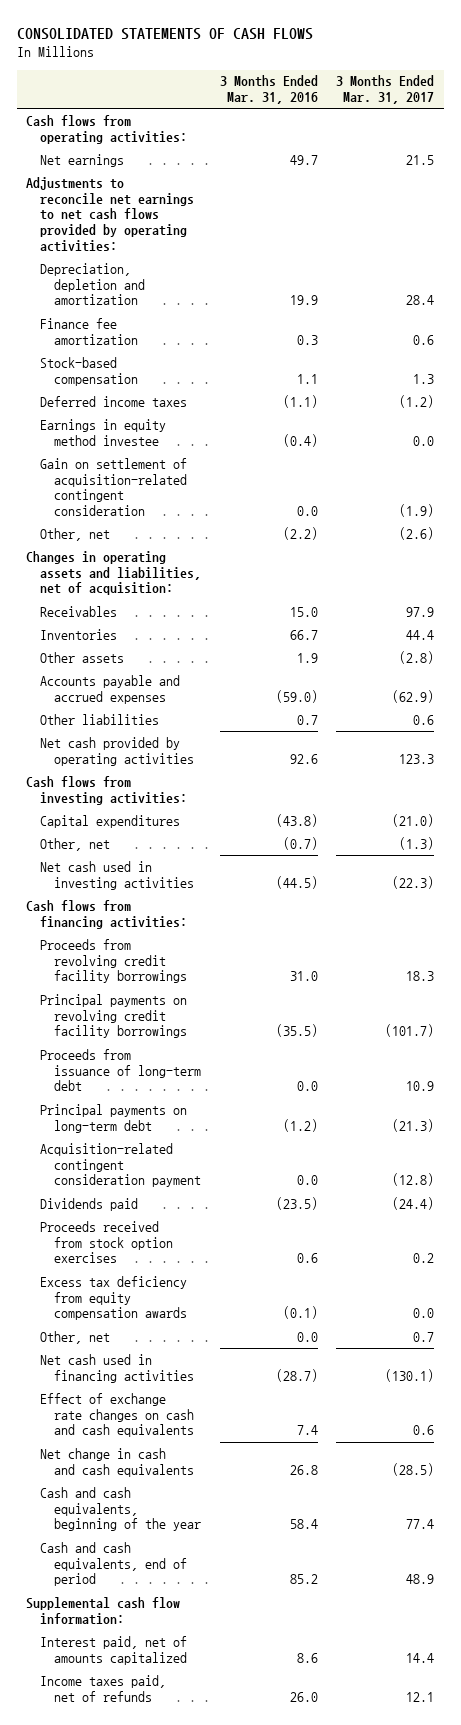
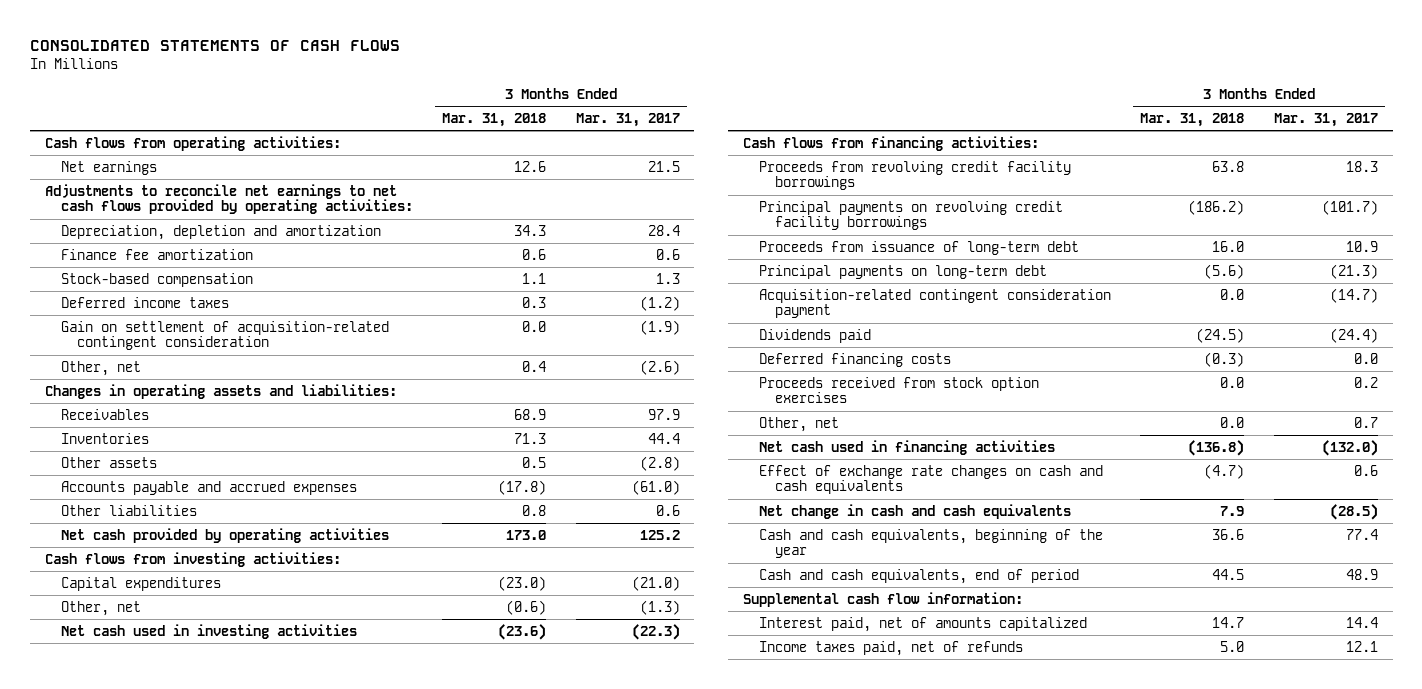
[219,75,318,105] 3 Months Ended Mar. 31, 2016 -> none
none -> [442,112,547,127] Mar. 31, 2018
[39,418,166,446] Earnings in equity method investee -> none
[26,550,201,596] Changes in operating assets and liabilities, net of acquisition: -> [44,383,397,399] Changes in operating assets and liabilities:
[392,689,435,703] (62.9) -> [631,479,680,495] (61.0)
[399,753,435,764] 123.3 -> [639,529,680,540] 125.2
[392,1173,435,1187] (12.8) -> [1329,287,1378,303] (14.7)
none -> [758,352,951,367] Deferred financing costs
[39,1275,187,1321] Excess tax deficiency from equity compensation awards -> none
[385,1368,435,1382] (130.1) -> [1321,439,1378,456] (132.0)

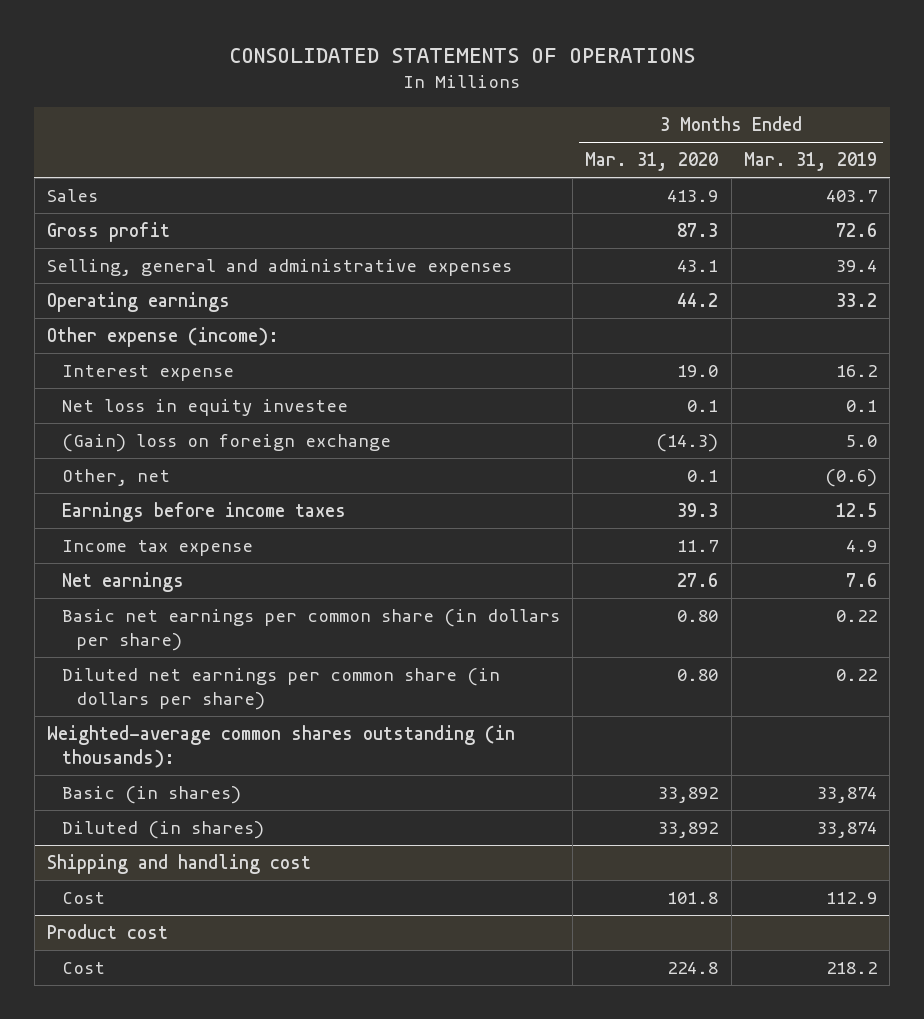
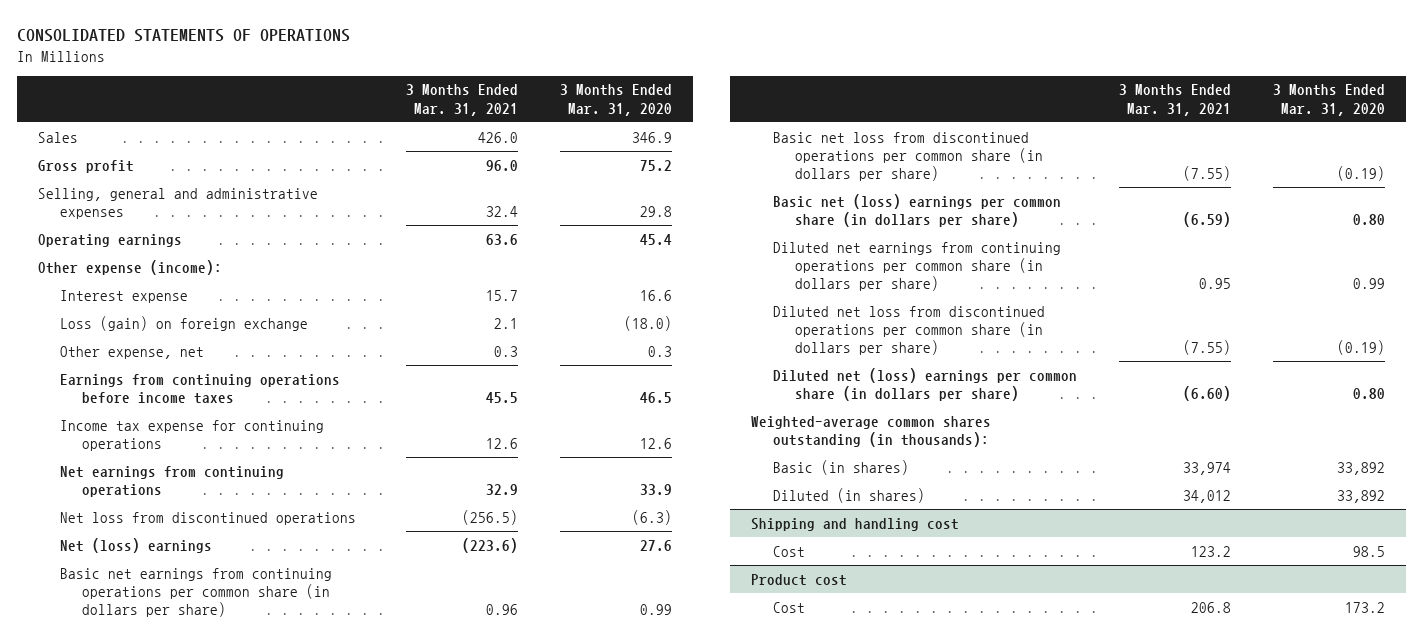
[744,152,878,172] Mar. 31, 2019 -> none
none -> [405,84,518,116] 3 Months Ended Mar. 31, 2021
[667,190,719,203] 413.9 -> [631,131,672,143] 346.9
[677,223,719,238] 87.3 -> [639,159,672,171] 75.2
[677,260,719,273] 43.1 -> [639,206,672,218] 29.8
[677,293,719,308] 44.2 -> [639,233,672,245] 45.4
[61,399,348,417] Net loss in equity investee -> none
[677,365,719,378] 19.0 -> [639,289,672,301] 16.6
[61,434,391,453] (Gain) loss on foreign exchange -> [59,315,308,331] Loss (gain) on foreign exchange
[656,434,719,453] (14.3) -> [623,315,672,331] (18.0)
[61,469,170,487] Other, net -> [59,345,204,359] Other expense, net
[687,470,719,483] 0.1 -> [647,345,672,357] 0.3
[61,502,346,523] Earnings before income taxes -> [59,373,340,405] Earnings from continuing operations before income taxes
[677,503,719,518] 39.3 -> [639,392,672,404] 46.5
[61,540,253,557] Income tax expense -> [59,419,324,452] Income tax expense for continuing operations
[677,540,719,553] 11.7 -> [639,438,672,450] 12.6
none -> [59,465,284,498] Net earnings from continuing operations
none -> [59,511,356,525] Net loss from discontinued operations
[61,572,184,593] Net earnings -> [59,537,212,553] Net (loss) earnings
none -> [59,567,332,618] Basic net earnings from continuing operations per common share (in dollars per share)
none -> [773,131,1044,182] Basic net loss from discontinued operations per common share (in dollars per share)
[61,609,560,651] Basic net earnings per common share (in dollars per share) -> [773,193,1062,228] Basic net (loss) earnings per common share (in dollars per share)
none -> [773,241,1062,292] Diluted net earnings from continuing operations per common share (in dollars per share)
none -> [773,305,1046,356] Diluted net loss from discontinued operations per common share (in dollars per share)
[61,668,500,710] Diluted net earnings per common share (in dollars per share) -> [773,367,1078,402] Diluted net (loss) earnings per common share (in dollars per share)
[667,892,719,905] 101.8 -> [1353,545,1386,557] 98.5
[667,962,719,975] 224.8 -> [1345,601,1386,613] 173.2

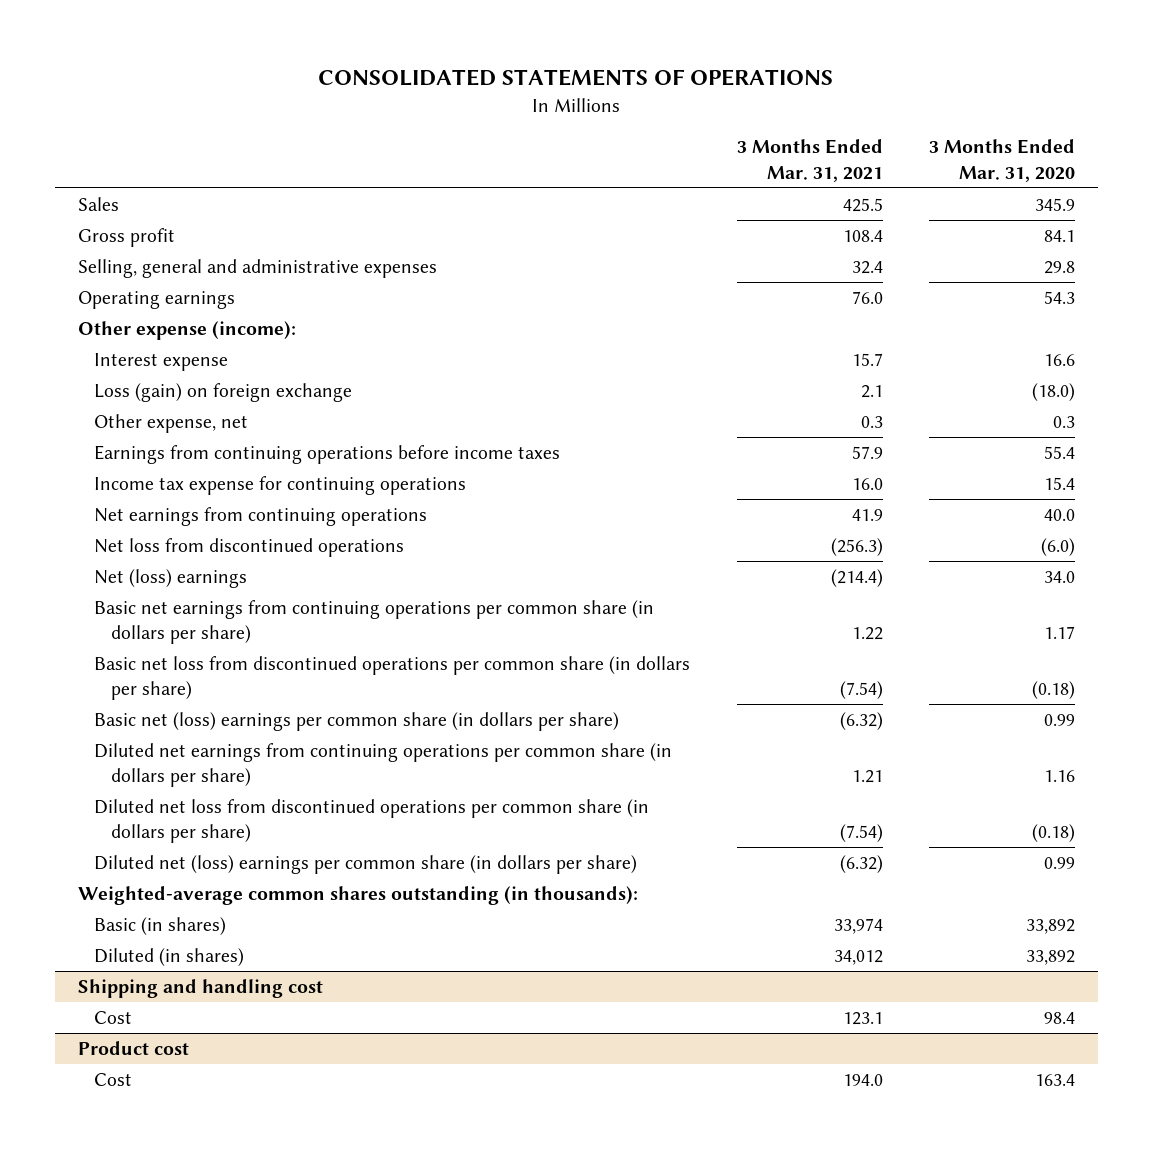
[477,131,518,143] 426.0 -> [842,197,883,212] 425.5
[631,131,672,143] 346.9 -> [1034,197,1075,211] 345.9
[485,159,518,171] 96.0 -> [842,229,883,242] 108.4
[639,159,672,171] 75.2 -> [1043,229,1075,242] 84.1
[485,233,518,245] 63.6 -> [851,290,883,304] 76.0
[639,233,672,245] 45.4 -> [1043,290,1075,304] 54.3
[485,392,518,404] 45.5 -> [851,445,883,459] 57.9
[639,392,672,404] 46.5 -> [1043,445,1075,459] 55.4
[485,438,518,450] 12.6 -> [851,477,883,490] 16.0
[639,438,672,450] 12.6 -> [1043,476,1075,490] 15.4
[485,484,518,496] 32.9 -> [851,508,883,521] 41.9
[639,484,672,496] 33.9 -> [1043,508,1075,521] 40.0
[461,509,518,525] (256.5) -> [830,537,883,556] (256.3)
[631,509,672,525] (6.3) -> [1040,537,1075,556] (6.0)
[461,537,518,553] (223.6) -> [830,568,883,587] (214.4)
[639,539,672,551] 27.6 -> [1043,570,1075,583] 34.0
[485,604,518,616] 0.96 -> [851,627,883,641] 1.22
[639,604,672,616] 0.99 -> [1043,626,1075,640] 1.17
[1183,166,1232,182] (7.55) -> [839,681,883,700] (7.54)
[1337,166,1386,182] (0.19) -> [1031,681,1075,700] (0.18)
[1183,212,1232,228] (6.59) -> [839,711,883,730] (6.32)
[1353,214,1386,226] 0.80 -> [1043,713,1075,726] 0.99
[1199,278,1232,290] 0.95 -> [851,770,883,784] 1.21
[1353,278,1386,290] 0.99 -> [1043,770,1075,783] 1.16
[1183,340,1232,356] (7.55) -> [839,824,883,843] (7.54)
[1337,340,1386,356] (0.19) -> [1031,824,1075,843] (0.18)
[1183,386,1232,402] (6.60) -> [839,854,883,873] (6.32)
[1353,388,1386,400] 0.80 -> [1043,856,1075,869] 0.99
[1191,545,1232,557] 123.2 -> [842,1011,883,1025] 123.1
[1353,545,1386,557] 98.5 -> [1043,1011,1075,1024] 98.4
[1191,601,1232,613] 206.8 -> [842,1073,883,1086] 194.0
[1345,601,1386,613] 173.2 -> [1034,1073,1075,1086] 163.4

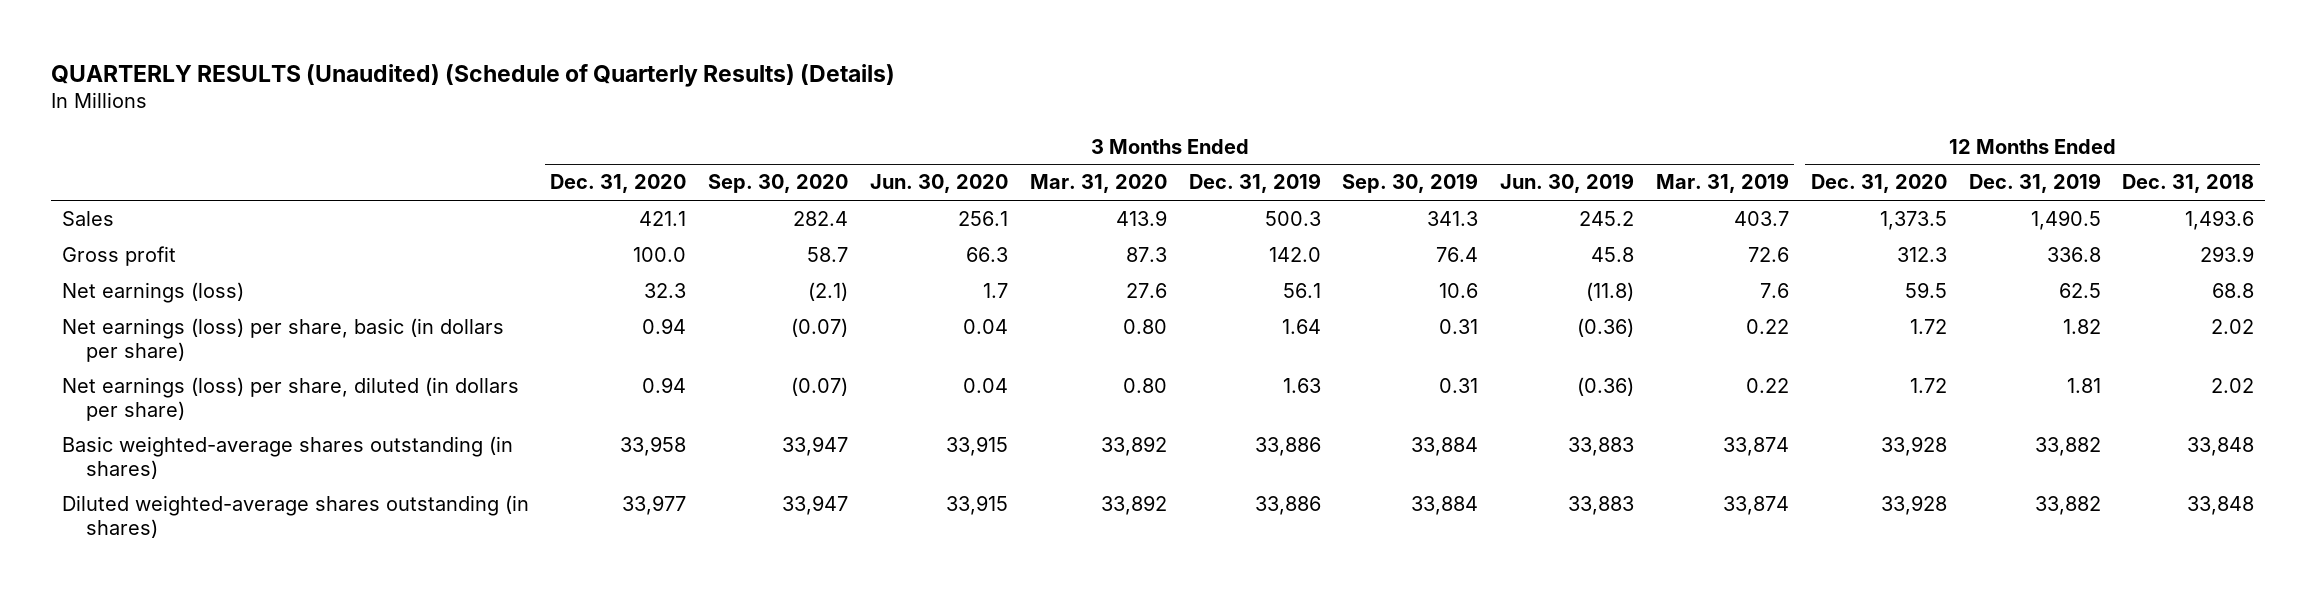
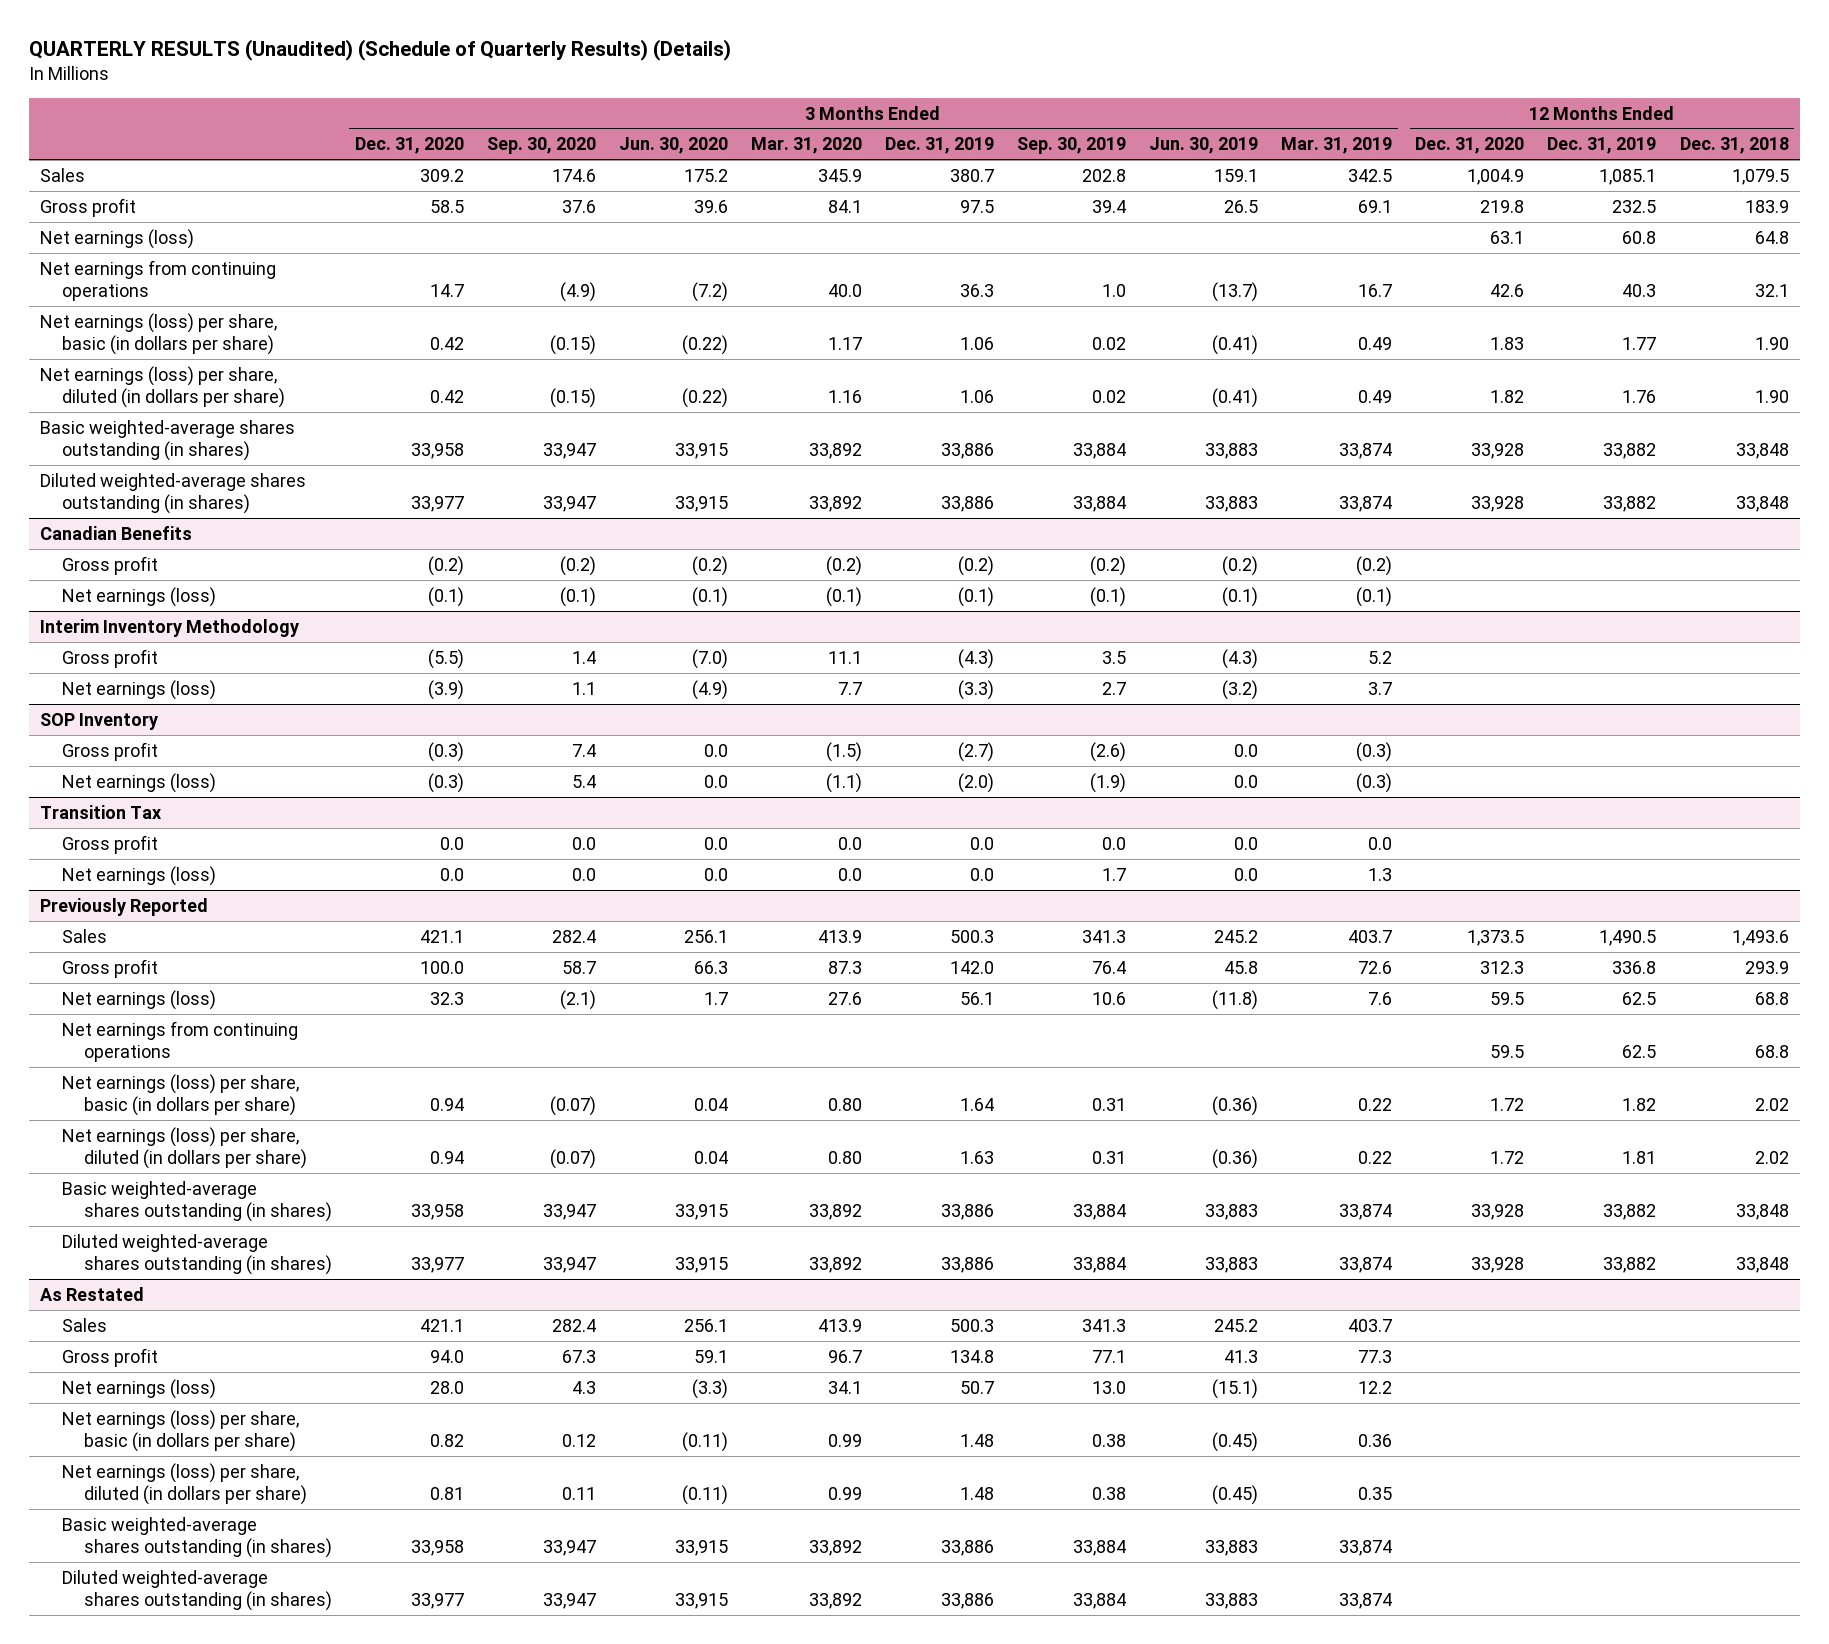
none -> [40,167,86,182] Sales
none -> [40,197,137,217] Gross profit
none -> [40,228,195,249] Net earnings (loss)
none -> [40,259,277,301] Net earnings from continuing operations
none -> [40,312,278,355] Net earnings (loss) per share, basic (in dollars per share)
none -> [40,365,285,408] Net earnings (loss) per share, diluted (in dollars per share)
none -> [40,419,296,461] Basic weighted-average shares outstanding (in shares)
none -> [40,472,307,514] Diluted weighted-average shares outstanding (in shares)
none -> [40,525,193,540] Canadian Benefits
none -> [61,555,158,575] Gross profit
none -> [61,586,216,607] Net earnings (loss)
none -> [40,618,300,637] Interim Inventory Methodology
none -> [61,648,158,668] Gross profit
none -> [61,679,216,700] Net earnings (loss)
none -> [40,712,159,730] SOP Inventory
none -> [61,741,158,761] Gross profit
none -> [61,772,216,793] Net earnings (loss)
none -> [40,804,163,819] Transition Tax
none -> [61,834,158,854] Gross profit
none -> [61,865,216,886] Net earnings (loss)
none -> [40,897,209,916] Previously Reported
none -> [61,1020,298,1062] Net earnings from continuing operations
none -> [40,1286,145,1301] As Restated
none -> [61,1317,107,1332] Sales
none -> [61,1347,158,1367] Gross profit
none -> [61,1378,216,1399] Net earnings (loss)
none -> [61,1409,299,1452] Net earnings (loss) per share, basic (in dollars per share)
none -> [61,1462,307,1505] Net earnings (loss) per share, diluted (in dollars per share)
none -> [61,1516,332,1558] Basic weighted-average shares outstanding (in shares)
none -> [61,1569,332,1611] Diluted weighted-average shares outstanding (in shares)

